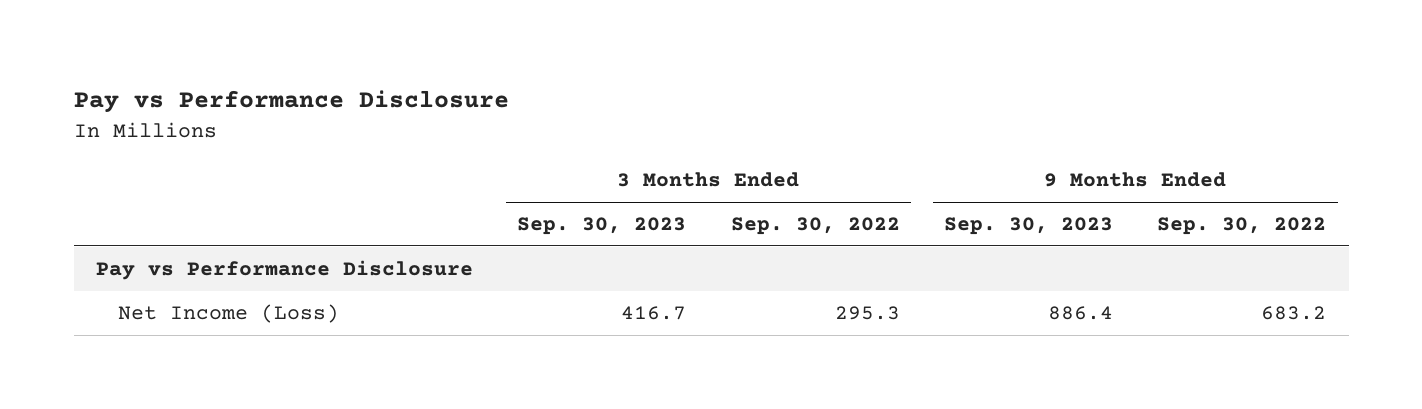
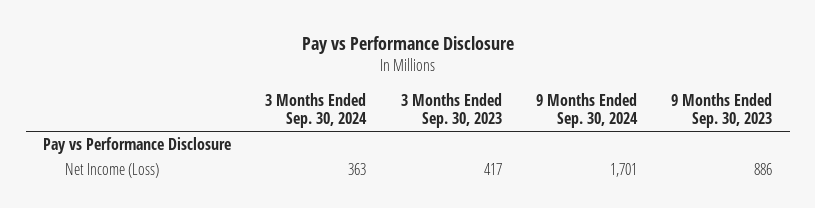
[730,217,900,236] Sep. 30, 2022 -> none
[1157,217,1327,236] Sep. 30, 2022 -> none
none -> [265,92,368,129] 3 Months Ended Sep. 30, 2024
none -> [536,92,639,129] 9 Months Ended Sep. 30, 2024
[621,306,687,321] 416.7 -> [483,163,502,176] 417
[1048,306,1114,321] 886.4 -> [754,163,773,176] 886

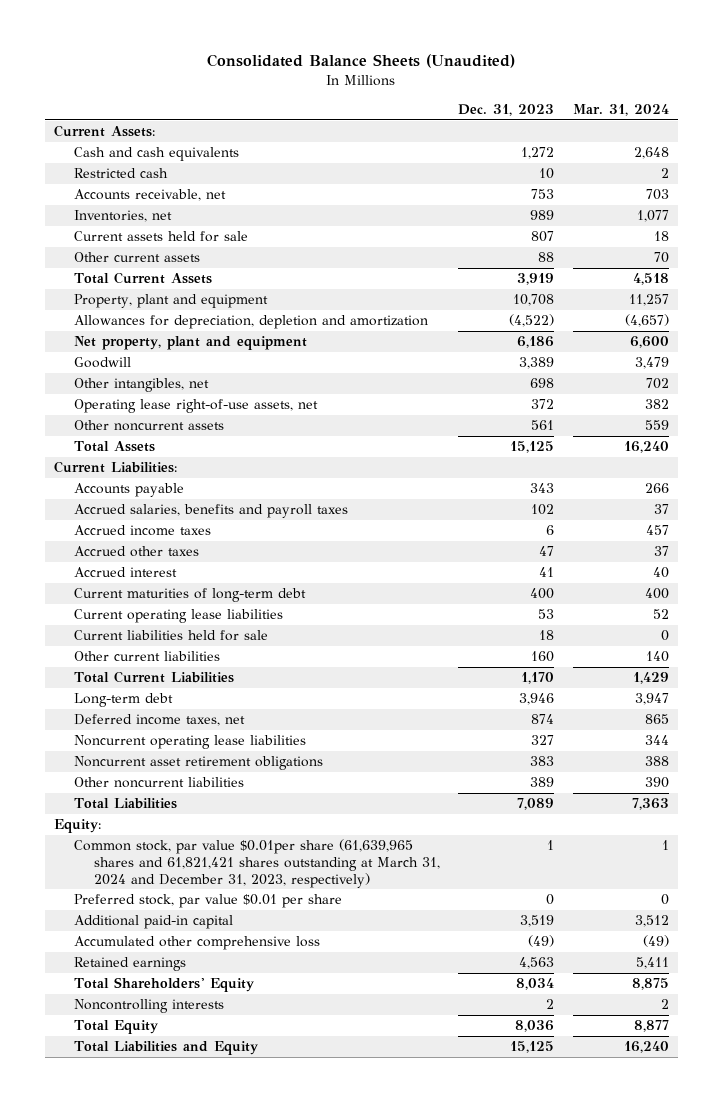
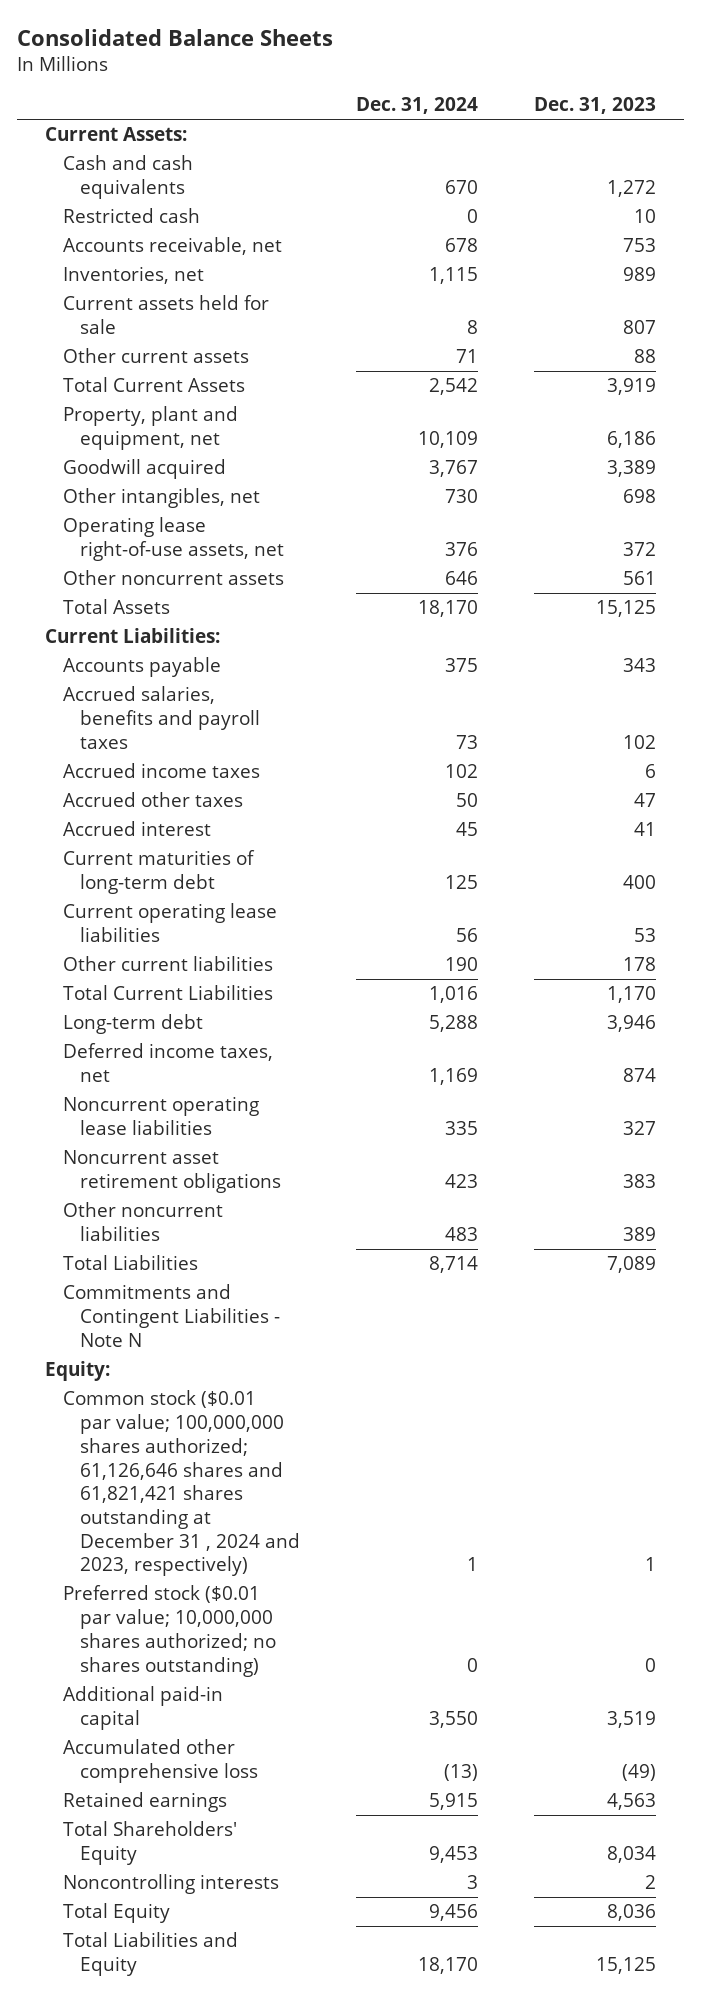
[207,54,516,69] Consolidated Balance Sheets (Unaudited) -> [16,28,333,46] Consolidated Balance Sheets
[572,104,669,117] Mar. 31, 2024 -> none
none -> [356,97,479,115] Dec. 31, 2024
[73,294,268,309] Property, plant and equipment -> none
[73,315,428,330] Allowances for depreciation, depletion and amortization -> none
[73,336,307,351] Net property, plant and equipment -> [62,406,238,451] Property, plant and equipment, net
[73,357,131,369] Goodwill -> [62,459,226,480] Goodwill acquired
[73,630,268,642] Current liabilities held for sale -> none
[531,651,555,663] 160 -> [623,957,657,972] 178
none -> [62,1284,281,1347] Commitments and Contingent Liabilities - Note N
[73,839,440,888] Common stock, par value $0.01per share (61,639,965 shares and 61,821,421 shares outstanding at March 31, 2024 and December 31, 2023, respectively) -> [62,1390,301,1577] Common stock ($0.01 par value; 100,000,000 shares authorized; 61,126,646 shares and 61,821,421 shares outstanding at December 31 , 2024 and 2023, respectively)
[73,894,342,909] Preferred stock, par value $0.01 per share -> [62,1585,277,1677] Preferred stock ($0.01 par value; 10,000,000 shares authorized; no shares outstanding)

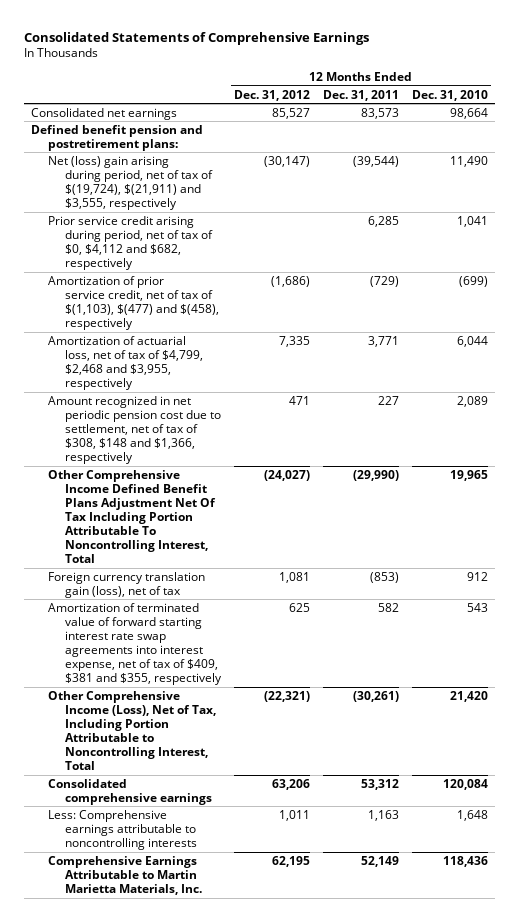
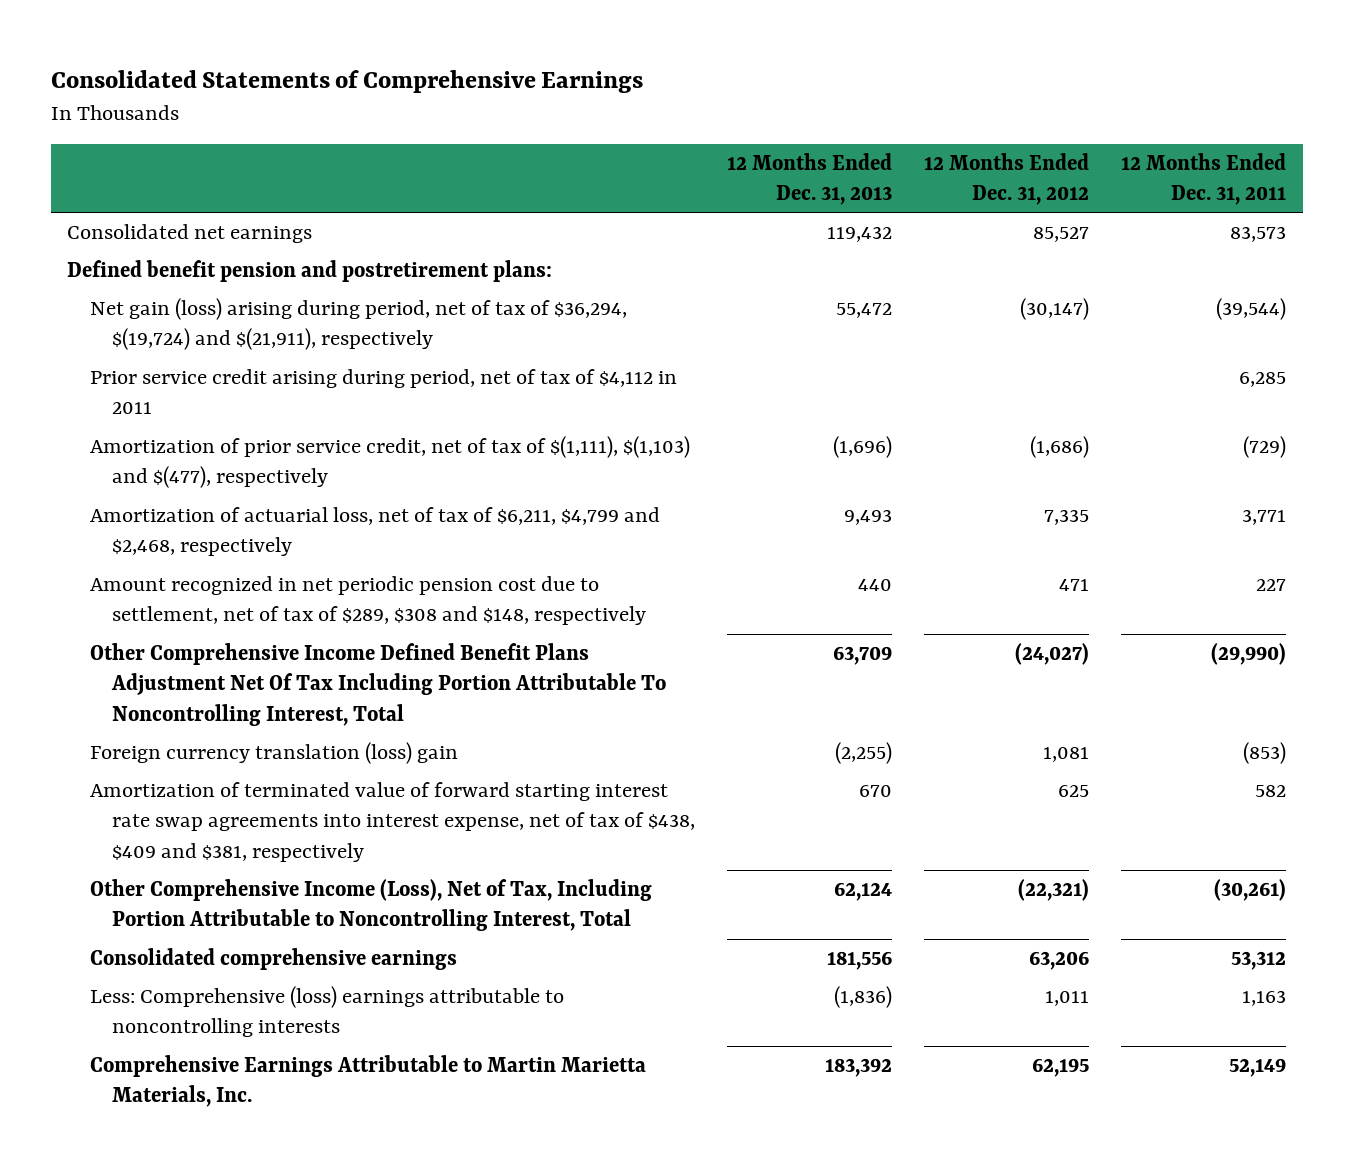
[412,89,489,101] Dec. 31, 2010 -> none
none -> [727,152,893,206] 12 Months Ended Dec. 31, 2013
[47,155,214,211] Net (loss) gain arising during period, net of tax of $(19,724), $(21,911) and $3,555, respectively -> [89,297,627,351] Net gain (loss) arising during period, net of tax of $36,294, $(19,724) and $(21,911), respectively
[47,215,214,271] Prior service credit arising during period, net of tax of $0, $4,112 and $682, respectively -> [89,368,677,415] Prior service credit arising during period, net of tax of $4,112 in 2011
[47,275,220,331] Amortization of prior service credit, net of tax of $(1,103), $(477) and $(458), respectively -> [89,435,690,489] Amortization of prior service credit, net of tax of $(1,111), $(1,103) and $(477), respectively
[47,335,204,391] Amortization of actuarial loss, net of tax of $4,799, $2,468 and $3,955, respectively -> [89,506,660,557] Amortization of actuarial loss, net of tax of $6,211, $4,799 and $2,468, respectively
[47,395,222,465] Amount recognized in net periodic pension cost due to settlement, net of tax of $308, $148 and $1,366, respectively -> [89,575,646,626] Amount recognized in net periodic pension cost due to settlement, net of tax of $289, $308 and $148, respectively
[47,571,205,598] Foreign currency translation gain (loss), net of tax -> [89,741,458,764] Foreign currency translation (loss) gain
[47,602,223,686] Amortization of terminated value of forward starting interest rate swap agreements into interest expense, net of tax of $409, $381 and $355, respectively -> [89,781,695,863] Amortization of terminated value of forward starting interest rate swap agreements into interest expense, net of tax of $438, $409 and $381, respectively
[47,809,198,850] Less: Comprehensive earnings attributable to noncontrolling interests -> [89,985,564,1038] Less: Comprehensive (loss) earnings attributable to noncontrolling interests

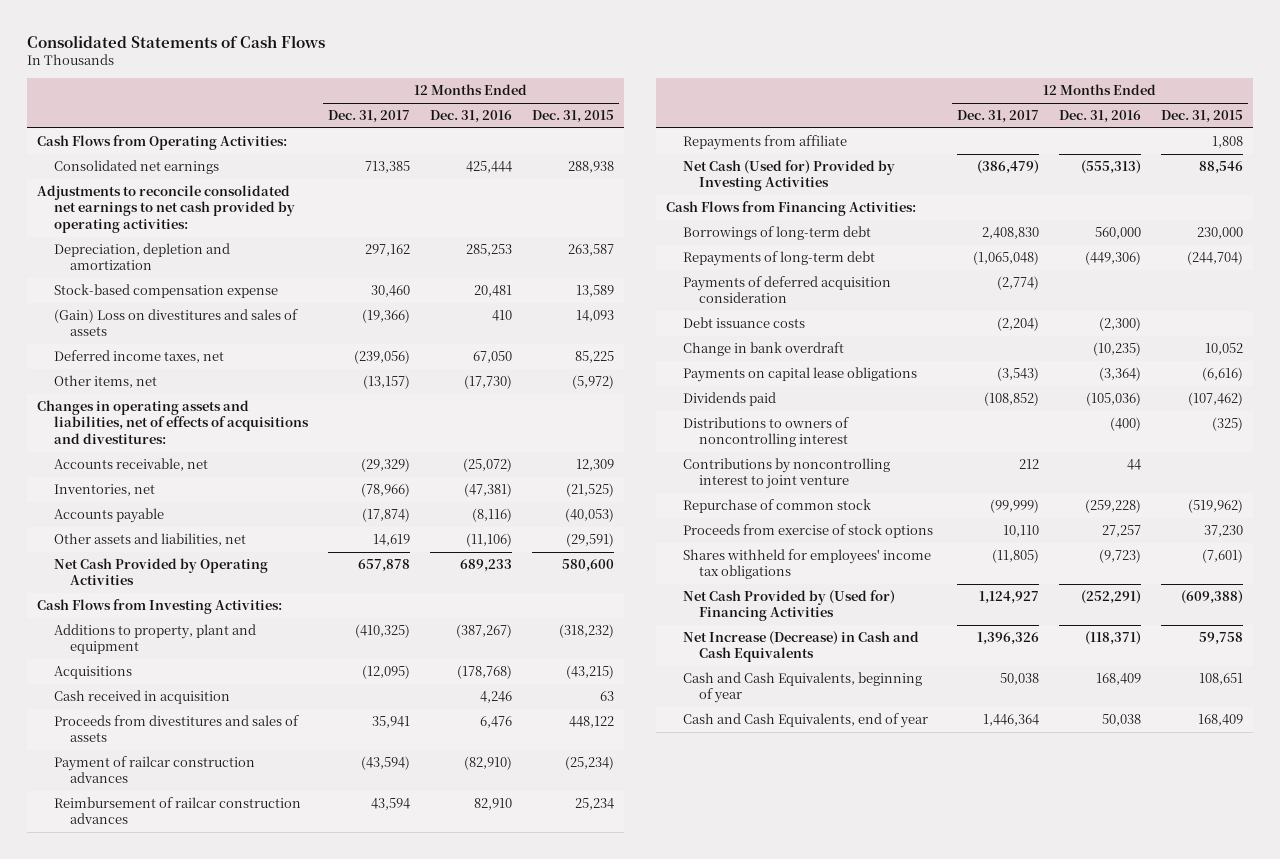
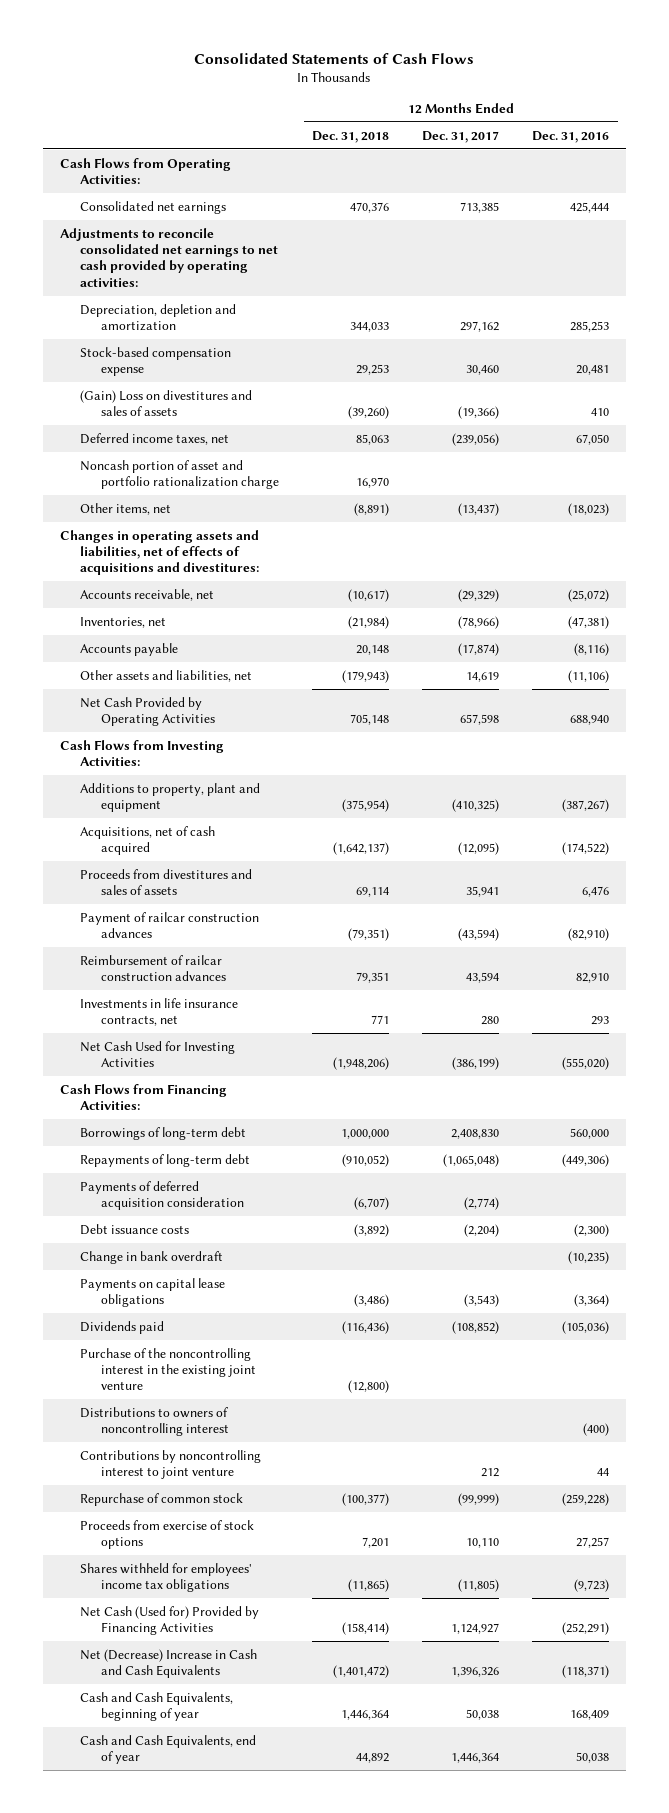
[531,110,614,124] Dec. 31, 2015 -> none
none -> [311,130,389,143] Dec. 31, 2018
none -> [80,459,279,490] Noncash portion of asset and portfolio rationalization charge
[362,375,410,390] (13,157) -> [458,502,500,516] (13,437)
[463,375,512,390] (17,730) -> [568,502,610,516] (18,023)
[357,559,410,573] 657,878 -> [460,714,500,726] 657,598
[459,559,512,573] 689,233 -> [570,715,610,726] 688,940
[53,666,132,680] Acquisitions -> none
[53,690,230,705] Cash received in acquisition -> none
none -> [80,825,216,856] Acquisitions, net of cash acquired
[682,135,847,151] Repayments from affiliate -> none
none -> [80,997,239,1027] Investments in life insurance contracts, net
[682,160,895,192] Net Cash (Used for) Provided by Investing Activities -> [80,1040,236,1068] Net Cash Used for Investing Activities
[976,160,1039,175] (386,479) -> [452,1057,500,1071] (386,199)
[1080,160,1141,175] (555,313) -> [562,1057,610,1071] (555,020)
none -> [80,1347,256,1391] Purchase of the noncontrolling interest in the existing joint venture
[682,590,895,622] Net Cash Provided by (Used for) Financing Activities -> [80,1605,260,1636] Net Cash (Used for) Provided by Financing Activities
[682,631,919,663] Net Increase (Decrease) in Cash and Cash Equivalents -> [80,1648,258,1679] Net (Decrease) Increase in Cash and Cash Equivalents

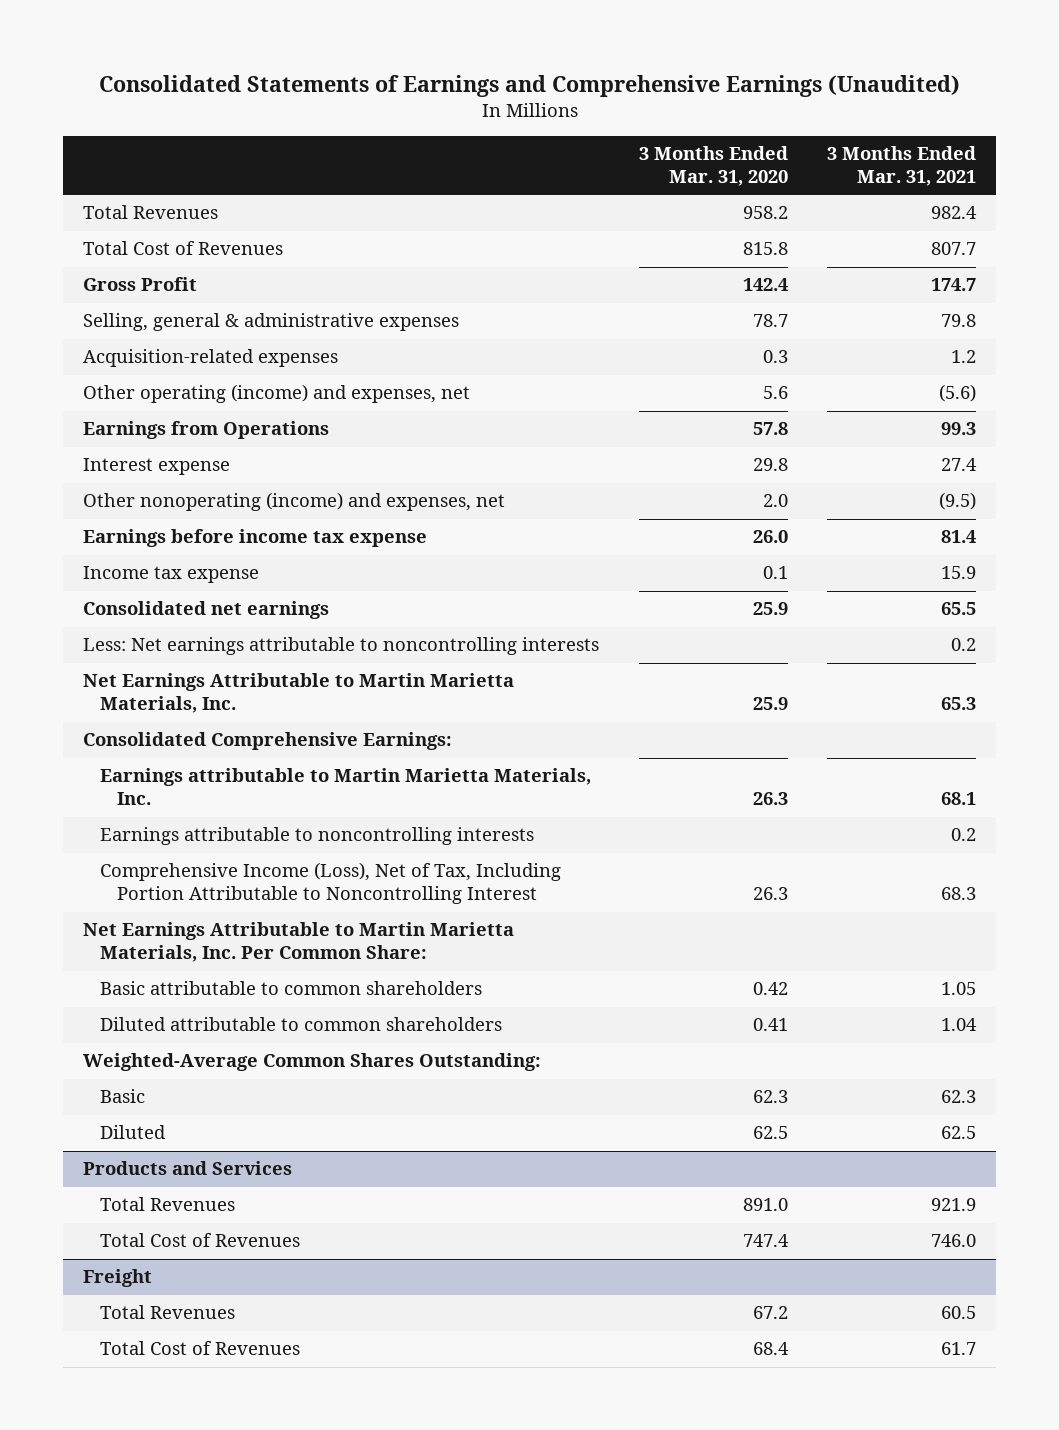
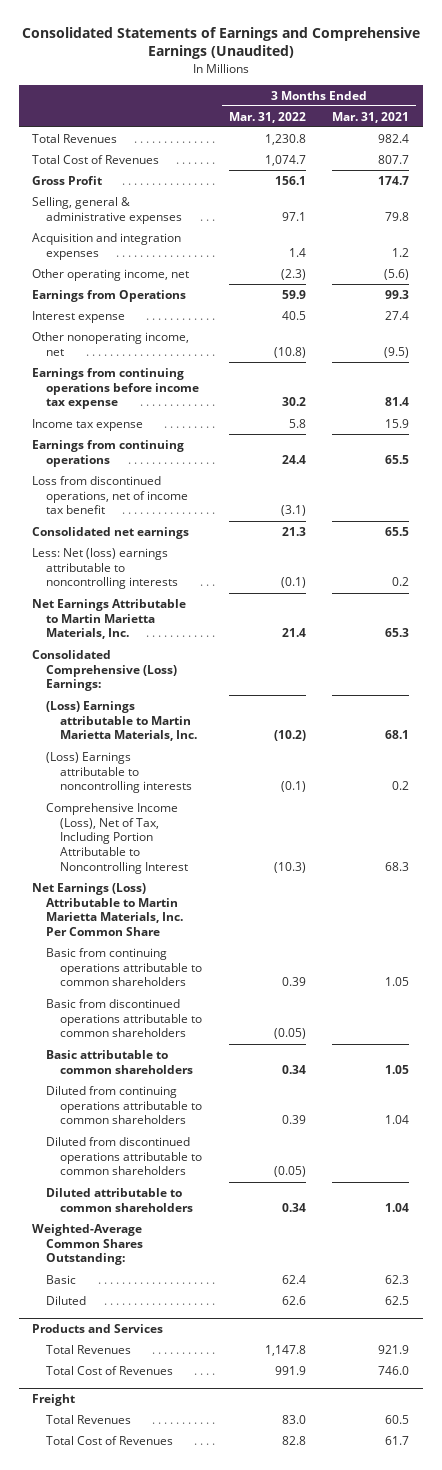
[638,146,788,187] 3 Months Ended Mar. 31, 2020 -> none
none -> [228,111,306,123] Mar. 31, 2022
[83,349,339,368] Acquisition-related expenses -> [32,232,182,260] Acquisition and integration expenses
[83,384,471,404] Other operating (income) and expenses, net -> [32,268,190,281] Other operating income, net
[83,492,506,512] Other nonoperating (income) and expenses, net -> [32,331,190,356] Other nonoperating income, net
[83,529,428,548] Earnings before income tax expense -> [32,367,200,410] Earnings from continuing operations before income tax expense
none -> [32,439,185,467] Earnings from continuing operations
none -> [32,475,189,515] Loss from discontinued operations, net of income tax benefit
[83,637,600,656] Less: Net earnings attributable to noncontrolling interests -> [32,547,179,590] Less: Net (loss) earnings attributable to noncontrolling interests
[83,732,453,751] Consolidated Comprehensive Earnings: -> [32,649,178,692] Consolidated Comprehensive (Loss) Earnings:
[100,768,592,806] Earnings attributable to Martin Marietta Materials, Inc. -> [46,700,198,742] (Loss) Earnings attributable to Martin Marietta Materials, Inc.
[100,827,535,846] Earnings attributable to noncontrolling interests -> [46,751,193,794] (Loss) Earnings attributable to noncontrolling interests
[83,922,515,963] Net Earnings Attributable to Martin Marietta Materials, Inc. Per Common Share: -> [32,882,184,937] Net Earnings (Loss) Attributable to Martin Marietta Materials, Inc. Per Common Share
none -> [46,947,203,987] Basic from continuing operations attributable to common shareholders
none -> [46,998,203,1038] Basic from discontinued operations attributable to common shareholders
none -> [46,1085,203,1125] Diluted from continuing operations attributable to common shareholders
none -> [46,1136,203,1176] Diluted from discontinued operations attributable to common shareholders

